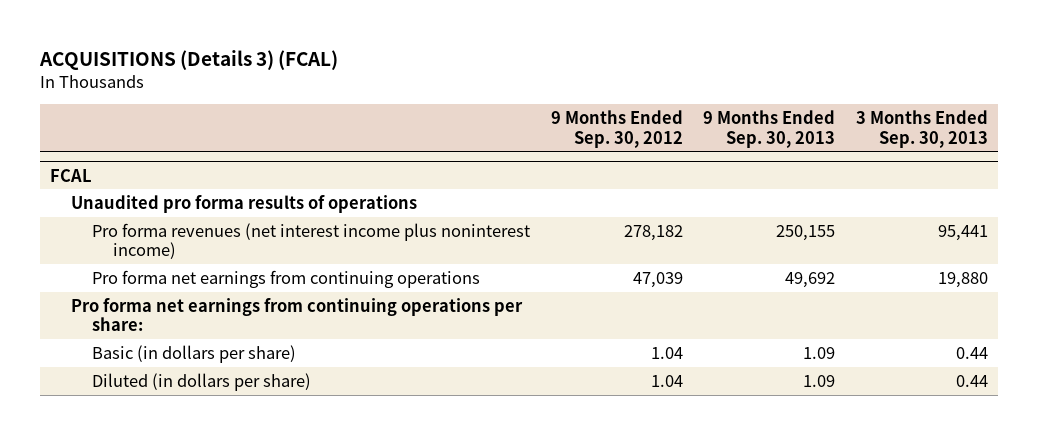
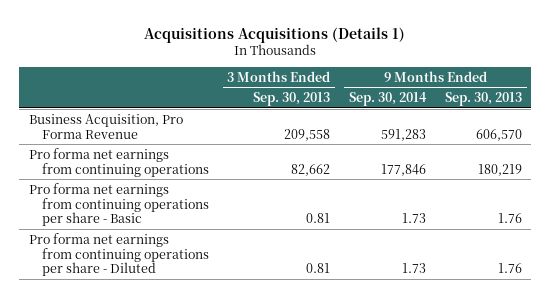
[39,49,339,70] ACQUISITIONS (Details 3) (FCAL) -> [144,26,406,43] Acquisitions Acquisitions (Details 1)
[550,110,683,148] 9 Months Ended Sep. 30, 2012 -> none
none -> [349,92,428,107] Sep. 30, 2014
[50,168,93,182] FCAL -> none
[71,194,418,213] Unaudited pro forma results of operations -> none
[92,222,531,260] Pro forma revenues (net interest income plus noninterest income) -> none
[71,297,524,332] Pro forma net earnings from continuing operations per share: -> none
none -> [28,113,183,139] Business Acquisition, Pro Forma Revenue
[785,271,836,288] 49,692 -> [477,163,522,176] 180,219
[937,271,988,288] 19,880 -> [291,163,331,176] 82,662
[92,344,297,363] Basic (in dollars per share) -> [28,182,209,227] Pro forma net earnings from continuing operations per share - Basic
[803,346,836,359] 1.09 -> [497,213,522,224] 1.76
[955,346,988,359] 0.44 -> [306,213,331,224] 0.81
[92,372,312,391] Diluted (in dollars per share) -> [28,232,209,277] Pro forma net earnings from continuing operations per share - Diluted
[803,374,836,387] 1.09 -> [497,263,522,274] 1.76
[955,374,988,387] 0.44 -> [306,263,331,274] 0.81

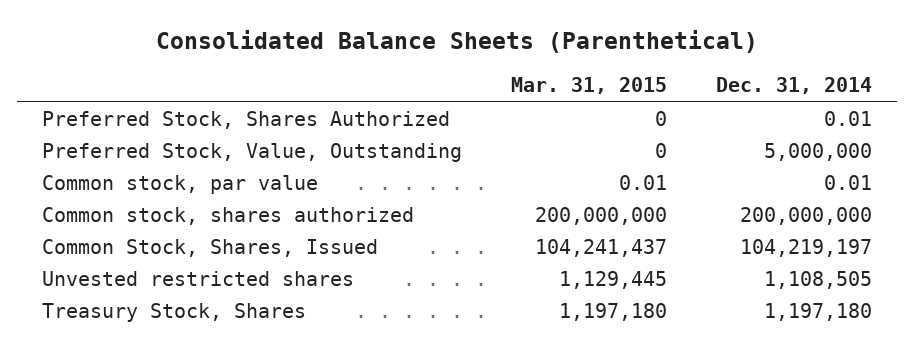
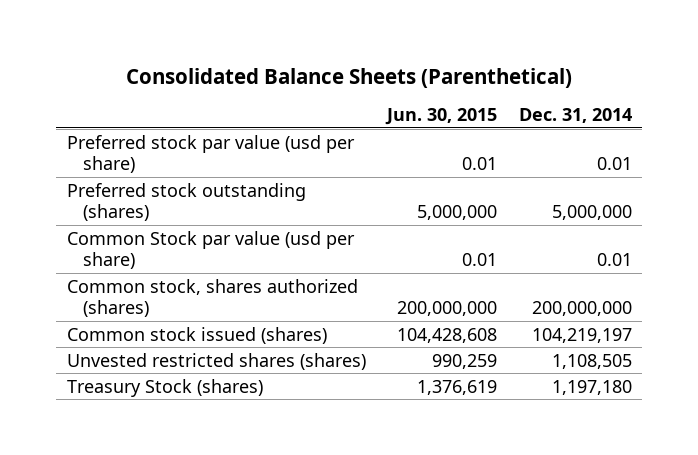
[511,77,668,95] Mar. 31, 2015 -> none
none -> [385,108,498,126] Jun. 30, 2015
[41,110,450,129] Preferred Stock, Shares Authorized -> [66,134,355,173] Preferred stock par value (usd per share)
[41,142,462,162] Preferred Stock, Value, Outstanding -> [66,182,306,221] Preferred stock outstanding (shares)
[41,174,318,194] Common stock, par value -> [66,230,355,269] Common Stock par value (usd per share)
[41,206,414,225] Common stock, shares authorized -> [66,278,358,317] Common stock, shares authorized (shares)
[41,238,378,257] Common Stock, Shares, Issued -> [66,326,327,344] Common stock issued (shares)
[41,270,354,286] Unvested restricted shares -> [66,352,366,370] Unvested restricted shares (shares)
[41,302,306,322] Treasury Stock, Shares -> [66,378,263,397] Treasury Stock (shares)

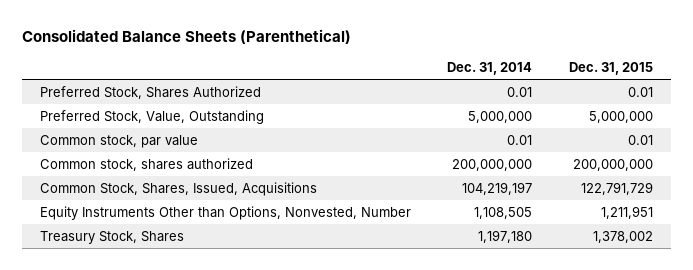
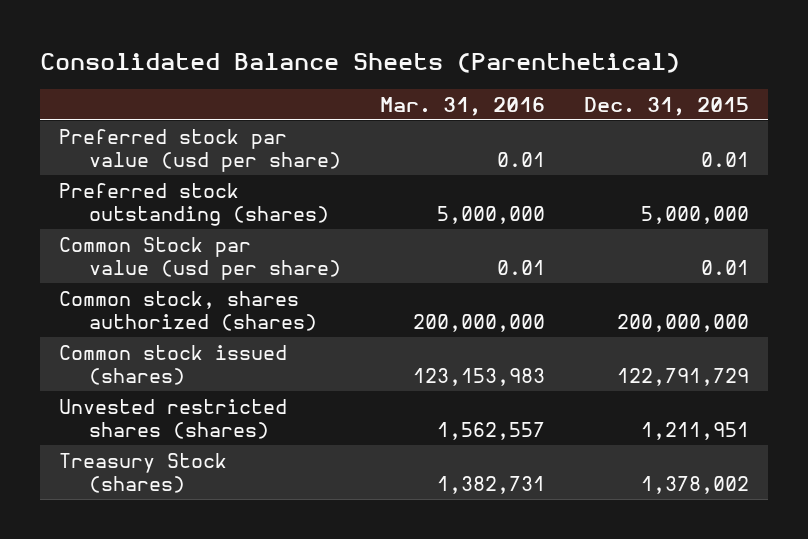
[447,62,533,76] Dec. 31, 2014 -> none
none -> [379,96,545,116] Mar. 31, 2016
[40,85,262,99] Preferred Stock, Shares Authorized -> [59,128,341,173] Preferred stock par value (usd per share)
[40,109,265,124] Preferred Stock, Value, Outstanding -> [59,182,329,227] Preferred stock outstanding (shares)
[40,134,199,148] Common stock, par value -> [59,236,341,281] Common Stock par value (usd per share)
[40,157,254,171] Common stock, shares authorized -> [59,290,317,332] Common stock, shares authorized (shares)
[40,181,318,196] Common Stock, Shares, Issued, Acquisitions -> [59,344,288,386] Common stock issued (shares)
[40,205,412,220] Equity Instruments Other than Options, Nonvested, Number -> [59,398,288,440] Unvested restricted shares (shares)
[40,230,185,244] Treasury Stock, Shares -> [59,452,228,494] Treasury Stock (shares)

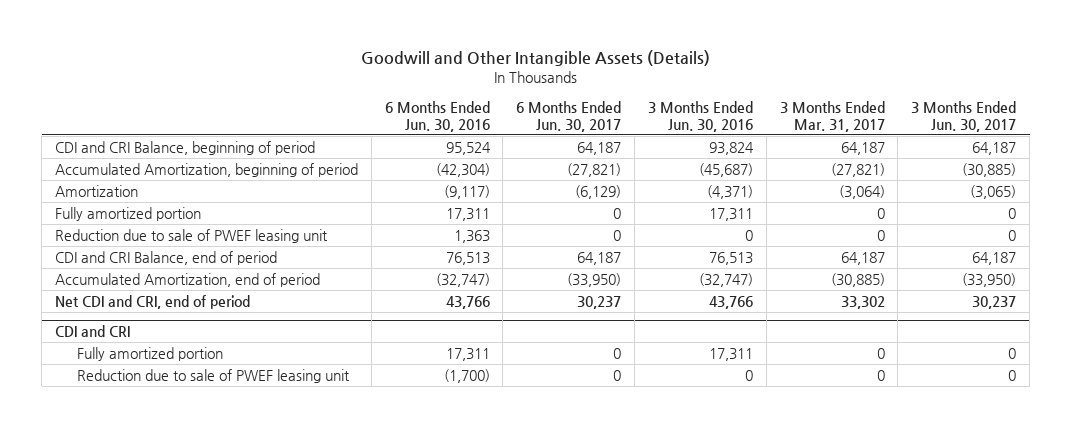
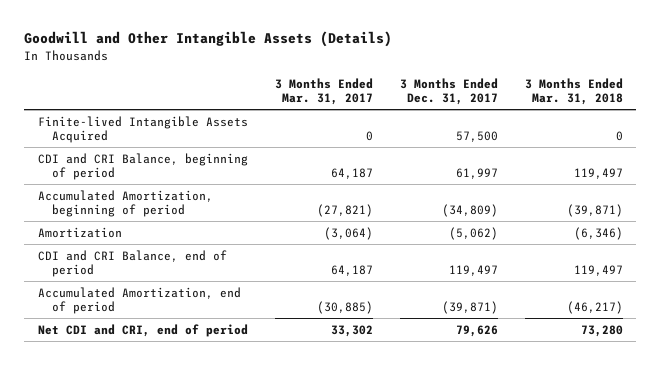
[384,100,490,132] 6 Months Ended Jun. 30, 2016 -> none
[516,100,622,132] 6 Months Ended Jun. 30, 2017 -> none
[647,100,753,132] 3 Months Ended Jun. 30, 2016 -> none
[911,100,1017,132] 3 Months Ended Jun. 30, 2017 -> none
none -> [399,77,498,106] 3 Months Ended Dec. 31, 2017
none -> [524,77,623,106] 3 Months Ended Mar. 31, 2018
none -> [37,115,248,144] Finite-lived Intangible Assets Acquired
[54,206,201,221] Fully amortized portion -> none
[54,228,328,243] Reduction due to sale of PWEF leasing unit -> none
[54,325,130,338] CDI and CRI -> none
[76,346,223,361] Fully amortized portion -> none
[76,368,350,383] Reduction due to sale of PWEF leasing unit -> none

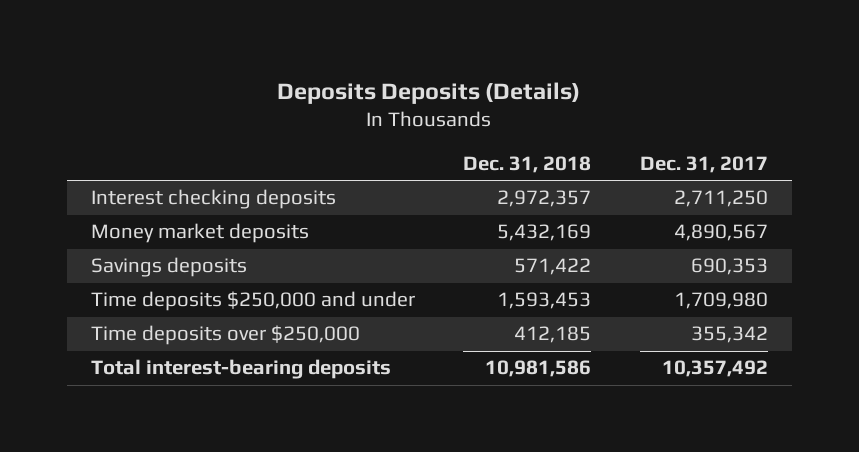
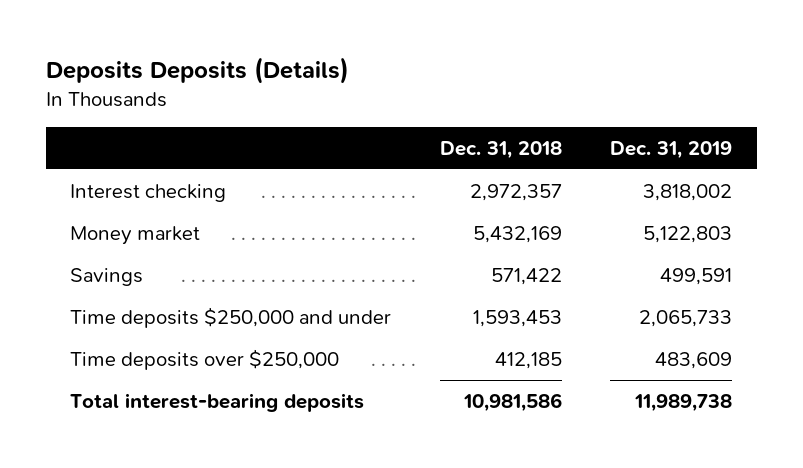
[639,156,768,174] Dec. 31, 2017 -> none
none -> [610,140,733,159] Dec. 31, 2019
[91,189,337,210] Interest checking deposits -> [70,184,227,203] Interest checking
[91,223,310,244] Money market deposits -> [70,226,201,246] Money market
[91,257,248,278] Savings deposits -> [70,268,144,287] Savings

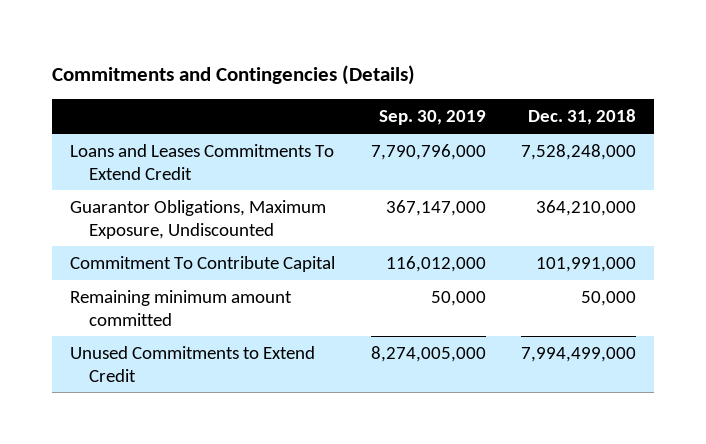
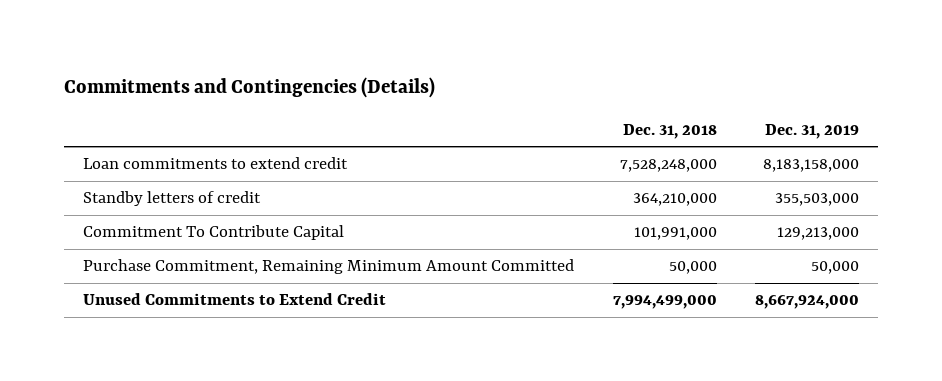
[378,110,486,126] Sep. 30, 2019 -> none
none -> [764,123,859,139] Dec. 31, 2019
[69,143,334,180] Loans and Leases Commitments To Extend Credit -> [83,157,349,170] Loan commitments to extend credit
[69,199,326,239] Guarantor Obligations, Maximum Exposure, Undiscounted -> [83,191,262,207] Standby letters of credit
[69,289,292,326] Remaining minimum amount committed -> [83,259,575,275] Purchase Commitment, Remaining Minimum Amount Committed

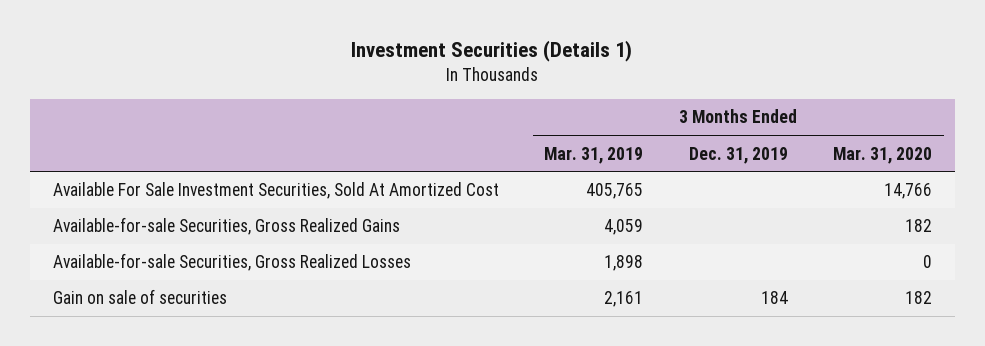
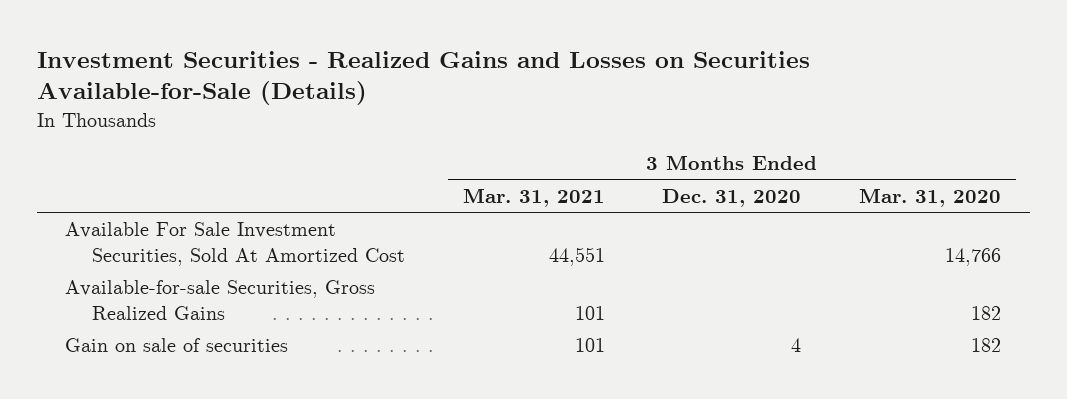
[351,40,633,63] Investment Securities (Details 1) -> [36,50,810,106] Investment Securities - Realized Gains and Losses on Securities Available-for-Sale (Details)
[544,146,644,164] Mar. 31, 2019 -> none
[688,146,788,164] Dec. 31, 2019 -> none
none -> [462,188,605,208] Mar. 31, 2021
none -> [662,189,802,208] Dec. 31, 2020
[52,253,411,272] Available-for-sale Securities, Gross Realized Losses -> none

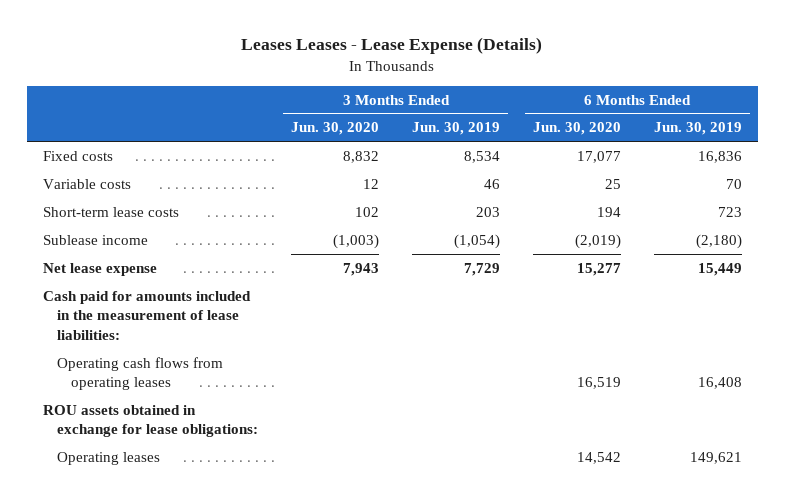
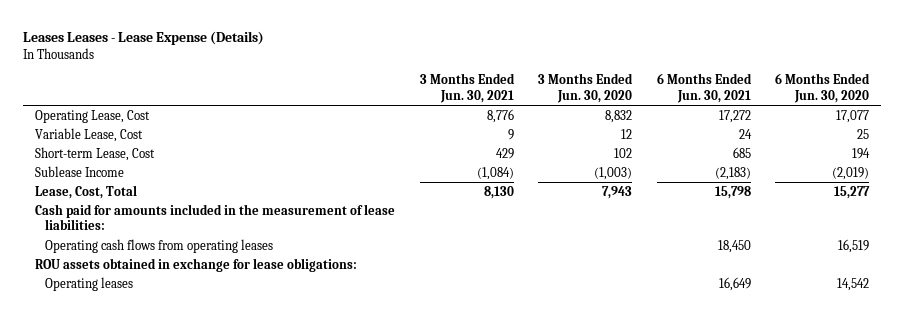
[411,122,500,136] Jun. 30, 2019 -> none
[653,122,742,136] Jun. 30, 2019 -> none
none -> [419,73,515,104] 3 Months Ended Jun. 30, 2021
none -> [656,73,752,104] 6 Months Ended Jun. 30, 2021
[43,150,114,161] Fixed costs -> [35,109,151,123] Operating Lease, Cost
[43,178,132,189] Variable costs -> [35,127,144,142] Variable Lease, Cost
[43,206,180,217] Short-term lease costs -> [35,146,156,161] Short-term Lease, Cost
[43,234,149,245] Sublease income -> [35,165,125,177] Sublease Income
[43,262,158,276] Net lease expense -> [35,184,138,199] Lease, Cost, Total

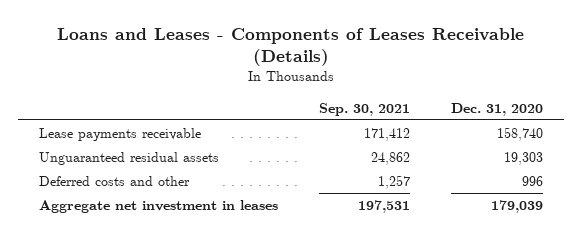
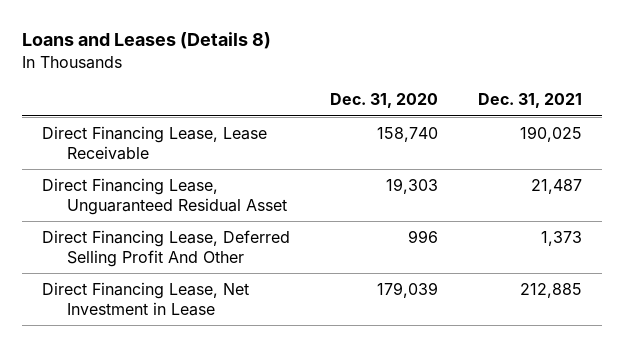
[57,28,525,67] Loans and Leases - Components of Leases Receivable (Details) -> [21,32,271,50] Loans and Leases (Details 8)
[319,102,411,116] Sep. 30, 2021 -> none
none -> [477,93,582,109] Dec. 31, 2021
[38,127,201,141] Lease payments receivable -> [41,125,267,160] Direct Financing Lease, Lease Receivable
[38,151,219,165] Unguaranteed residual assets -> [41,177,287,215] Direct Financing Lease, Unguaranteed Residual Asset
[38,175,190,186] Deferred costs and other -> [41,229,290,267] Direct Financing Lease, Deferred Selling Profit And Other
[38,199,278,213] Aggregate net investment in leases -> [41,281,249,316] Direct Financing Lease, Net Investment in Lease

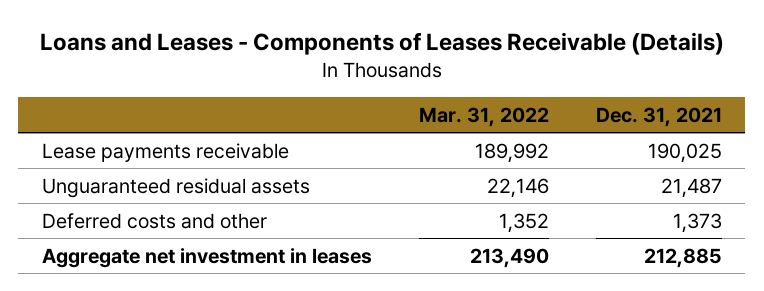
[21,32,271,50] Loans and Leases (Details 8) -> [39,31,724,55] Loans and Leases - Components of Leases Receivable (Details)
[329,93,438,109] Dec. 31, 2020 -> none
none -> [418,106,549,127] Mar. 31, 2022
[41,125,267,160] Direct Financing Lease, Lease Receivable -> [41,142,289,162] Lease payments receivable
[41,177,287,215] Direct Financing Lease, Unguaranteed Residual Asset -> [41,177,310,198] Unguaranteed residual assets
[41,229,290,267] Direct Financing Lease, Deferred Selling Profit And Other -> [41,212,267,229] Deferred costs and other
[41,281,249,316] Direct Financing Lease, Net Investment in Lease -> [41,247,372,268] Aggregate net investment in leases

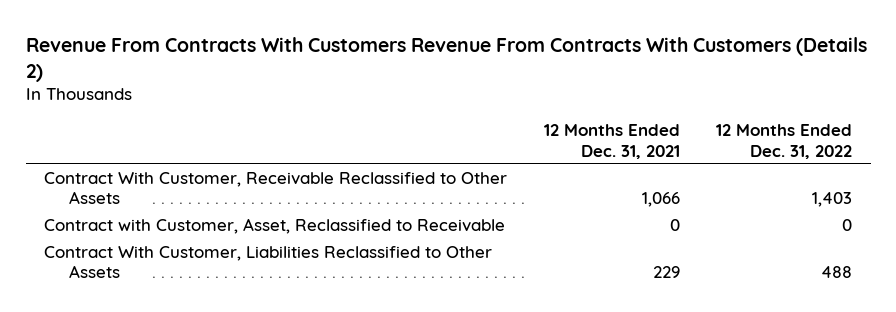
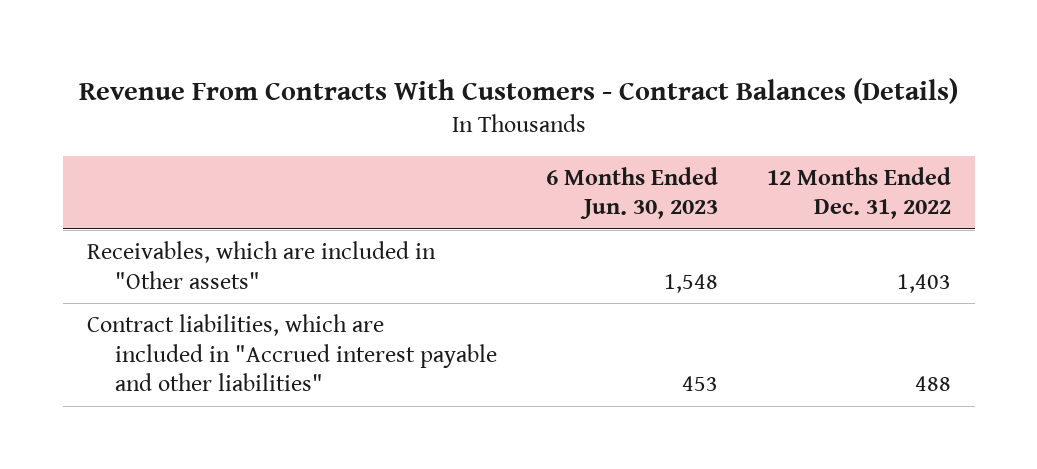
[25,36,867,82] Revenue From Contracts With Customers Revenue From Contracts With Customers (Details 2) -> [78,77,958,104] Revenue From Contracts With Customers - Contract Balances (Details)
[543,124,680,159] 12 Months Ended Dec. 31, 2021 -> none
none -> [545,167,718,220] 6 Months Ended Jun. 30, 2023
[44,218,506,235] Contract with Customer, Asset, Reclassified to Receivable -> none
[44,172,508,205] Contract With Customer, Receivable Reclassified to Other Assets -> [86,241,436,289] Receivables, which are included in "Other assets"
[44,246,493,279] Contract With Customer, Liabilities Reclassified to Other Assets -> [86,314,498,391] Contract liabilities, which are included in "Accrued interest payable and other liabilities"

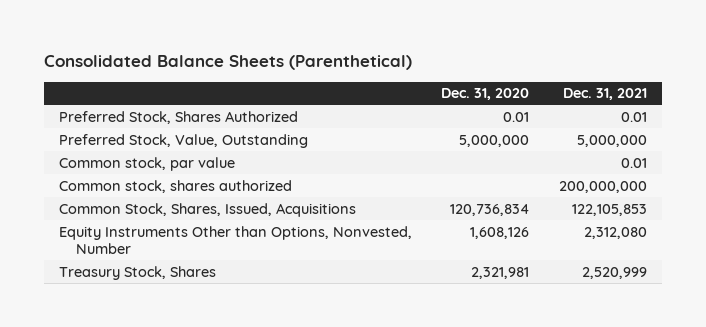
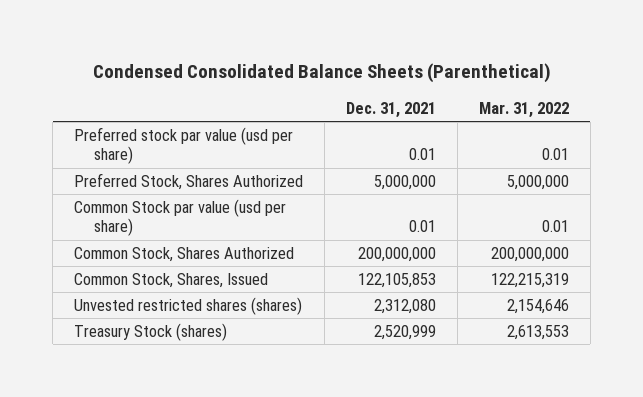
[43,54,412,70] Consolidated Balance Sheets (Parenthetical) -> [92,63,551,84] Condensed Consolidated Balance Sheets (Parenthetical)
[441,88,530,101] Dec. 31, 2020 -> none
none -> [478,101,569,118] Mar. 31, 2022
[58,133,308,148] Preferred Stock, Value, Outstanding -> none
none -> [74,126,294,165] Preferred stock par value (usd per share)
[621,111,648,122] 0.01 -> [374,174,437,190] 5,000,000
[58,156,235,171] Common stock, par value -> [74,198,287,237] Common Stock par value (usd per share)
[58,179,292,193] Common stock, shares authorized -> [74,246,295,262] Common Stock, Shares Authorized
[58,202,356,217] Common Stock, Shares, Issued, Acquisitions -> [74,272,269,288] Common Stock, Shares, Issued
[58,225,412,255] Equity Instruments Other than Options, Nonvested, Number -> [74,296,303,315] Unvested restricted shares (shares)
[58,265,216,280] Treasury Stock, Shares -> [74,322,228,341] Treasury Stock (shares)

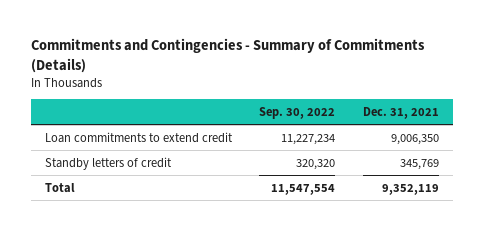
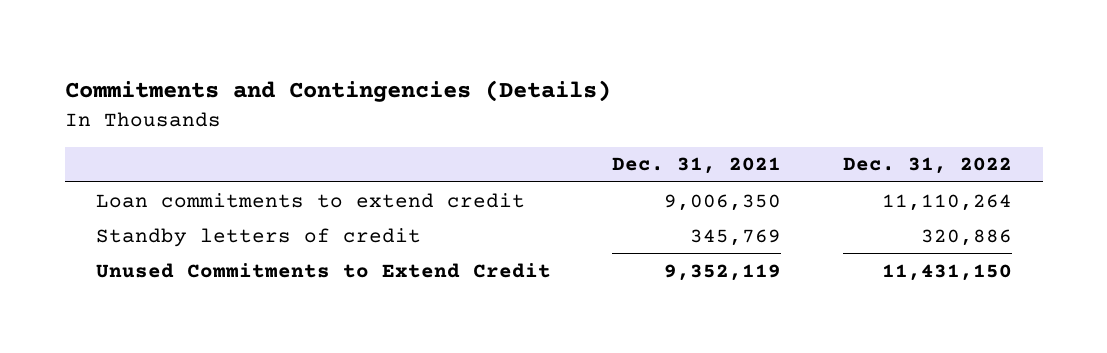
[30,38,425,73] Commitments and Contingencies - Summary of Commitments (Details) -> [64,80,611,103] Commitments and Contingencies (Details)
[259,106,336,119] Sep. 30, 2022 -> none
none -> [842,157,1012,175] Dec. 31, 2022
[44,182,75,193] Total -> [95,262,551,278] Unused Commitments to Extend Credit

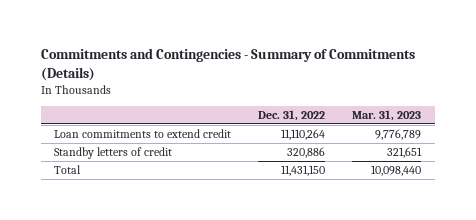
[64,80,611,103] Commitments and Contingencies (Details) -> [40,48,415,81] Commitments and Contingencies - Summary of Commitments (Details)
[612,157,782,175] Dec. 31, 2021 -> none
none -> [352,109,422,121] Mar. 31, 2023
[95,262,551,278] Unused Commitments to Extend Credit -> [54,164,82,174] Total

